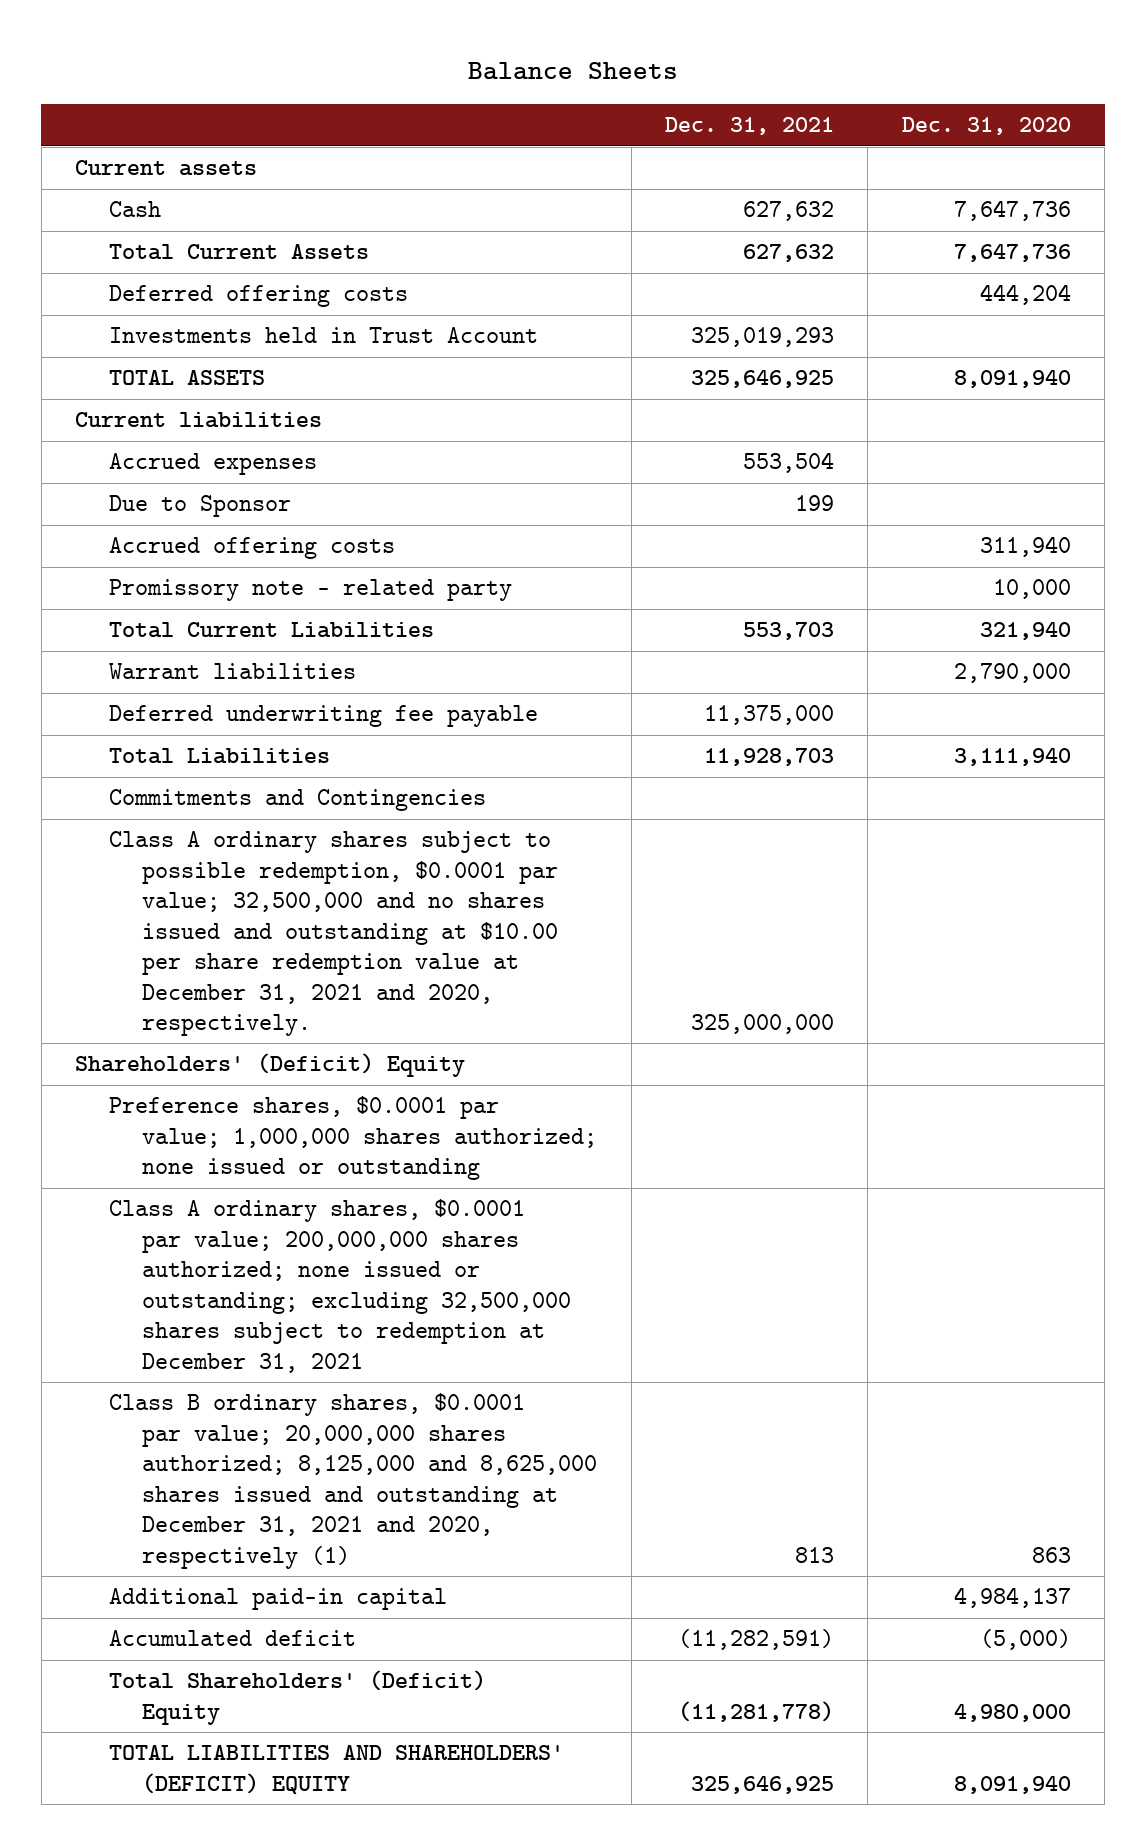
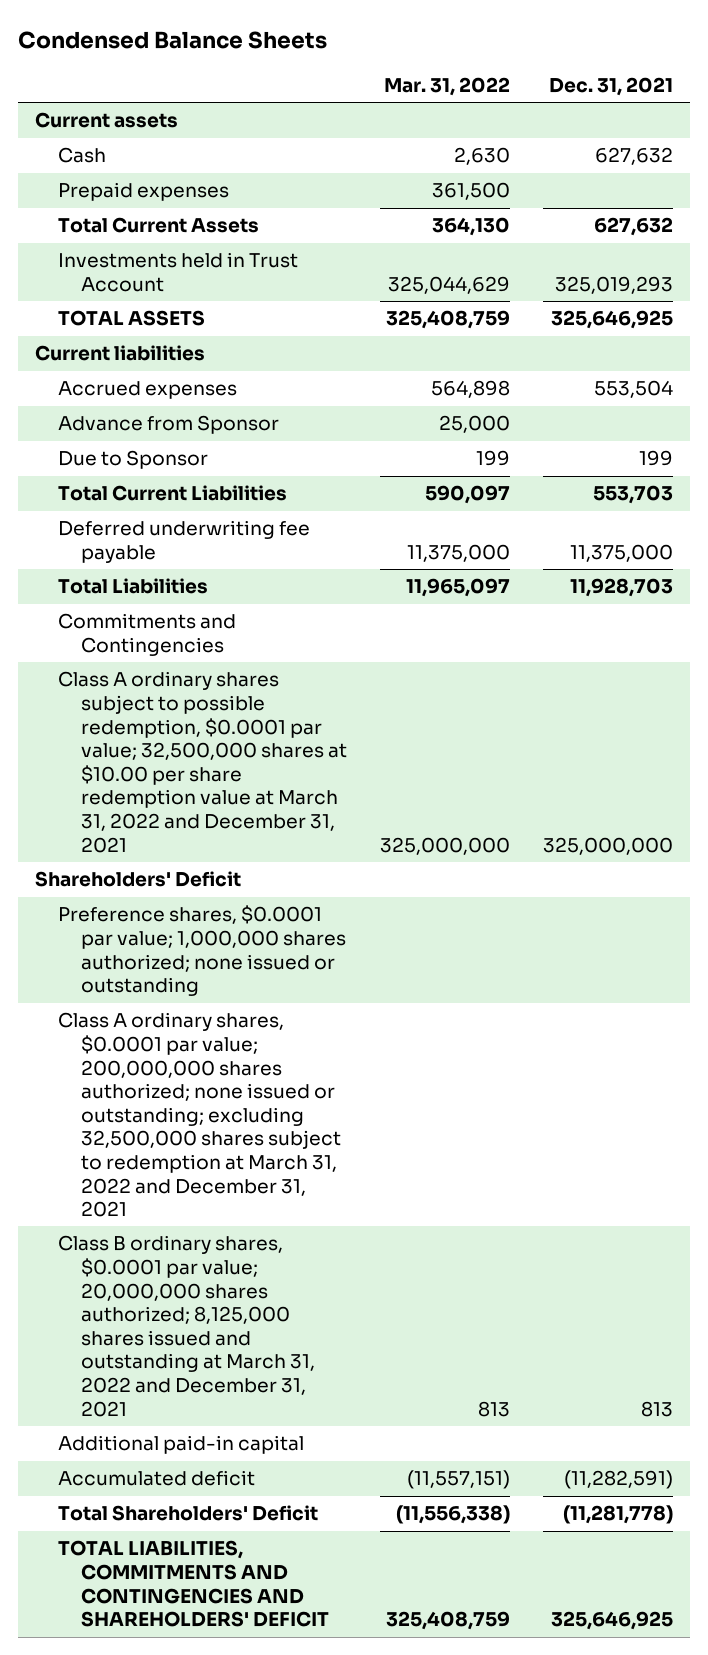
[467,62,678,81] Balance Sheets -> [18,31,328,50] Condensed Balance Sheets
[901,117,1071,136] Dec. 31, 2020 -> none
none -> [384,76,511,96] Mar. 31, 2022
none -> [57,182,229,202] Prepaid expenses
[108,285,408,308] Deferred offering costs -> none
none -> [57,415,279,435] Advance from Sponsor
[108,537,395,560] Accrued offering costs -> none
[108,579,512,602] Promissory note - related party -> none
[108,663,356,680] Warrant liabilities -> none
[108,831,559,1037] Class A ordinary shares subject to possible redemption, $0.0001 par value; 32,500,000 and no shares issued and outstanding at $10.00 per share redemption value at December 31, 2021 and 2020, respectively. -> [57,671,348,853] Class A ordinary shares subject to possible redemption, $0.0001 par value; 32,500,000 shares at $10.00 per share redemption value at March 31, 2022 and December 31, 2021
[75,1053,466,1078] Shareholders' (Deficit) Equity -> [34,871,241,888] Shareholders' Deficit
[108,1199,572,1373] Class A ordinary shares, $0.0001 par value; 200,000,000 shares authorized; none issued or outstanding; excluding 32,500,000 shares subject to redemption at December 31, 2021 -> [57,1012,342,1218] Class A ordinary shares, $0.0001 par value; 200,000,000 shares authorized; none issued or outstanding; excluding 32,500,000 shares subject to redemption at March 31, 2022 and December 31, 2021
[108,1393,598,1569] Class B ordinary shares, $0.0001 par value; 20,000,000 shares authorized; 8,125,000 and 8,625,000 shares issued and outstanding at December 31, 2021 and 2020, respectively (1) -> [57,1235,316,1417] Class B ordinary shares, $0.0001 par value; 20,000,000 shares authorized; 8,125,000 shares issued and outstanding at March 31, 2022 and December 31, 2021
[108,1670,486,1725] Total Shareholders' (Deficit) Equity -> [57,1505,318,1522] Total Shareholders' Deficit
[108,1745,564,1794] TOTAL LIABILITIES AND SHAREHOLDERS' (DEFICIT) EQUITY -> [57,1540,330,1628] TOTAL LIABILITIES, COMMITMENTS AND CONTINGENCIES AND SHAREHOLDERS' DEFICIT

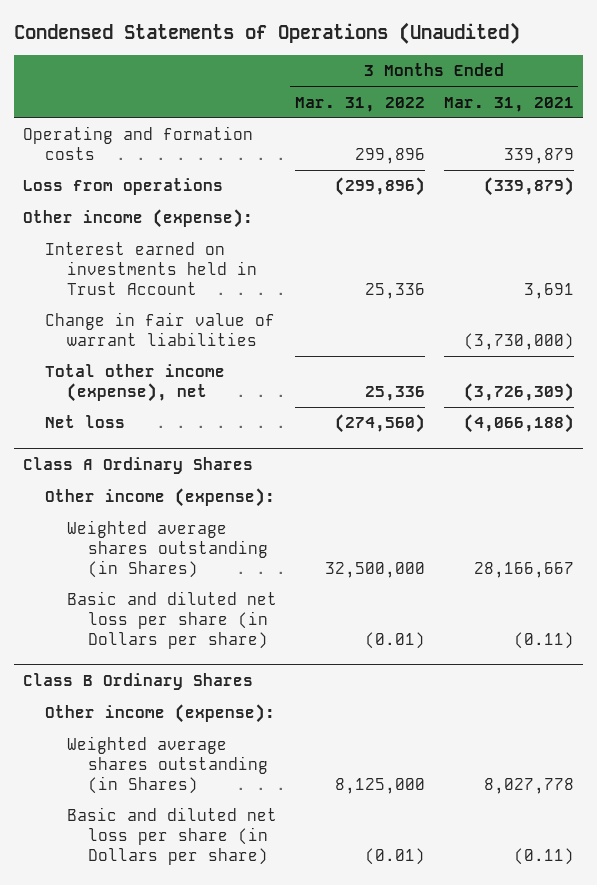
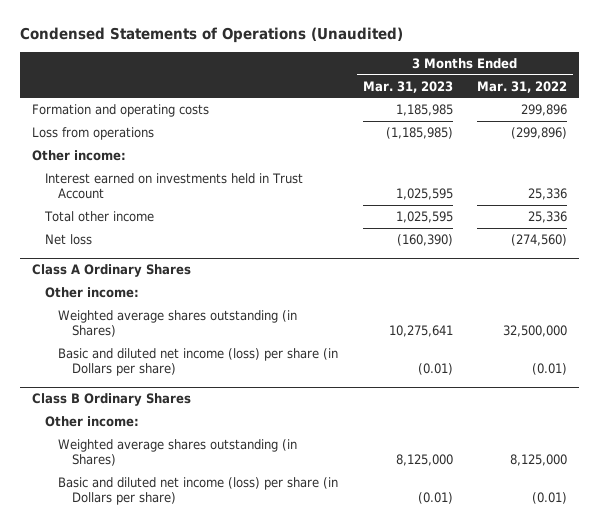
[443,96,574,112] Mar. 31, 2021 -> none
none -> [362,80,453,93] Mar. 31, 2023
[23,126,254,161] Operating and formation costs -> [32,103,210,117] Formation and operating costs
[23,209,254,229] Other income (expense): -> [32,149,127,161] Other income:
[44,312,275,347] Change in fair value of warrant liabilities -> none
[44,364,225,403] Total other income (expense), net -> [44,210,155,222] Total other income
[44,488,275,508] Other income (expense): -> [45,286,140,298] Other income:
[66,591,277,649] Basic and diluted net loss per share (in Dollars per share) -> [58,347,339,377] Basic and diluted net income (loss) per share (in Dollars per share)
[44,704,275,724] Other income (expense): -> [45,415,140,427] Other income:
[66,807,277,865] Basic and diluted net loss per share (in Dollars per share) -> [58,476,339,506] Basic and diluted net income (loss) per share (in Dollars per share)

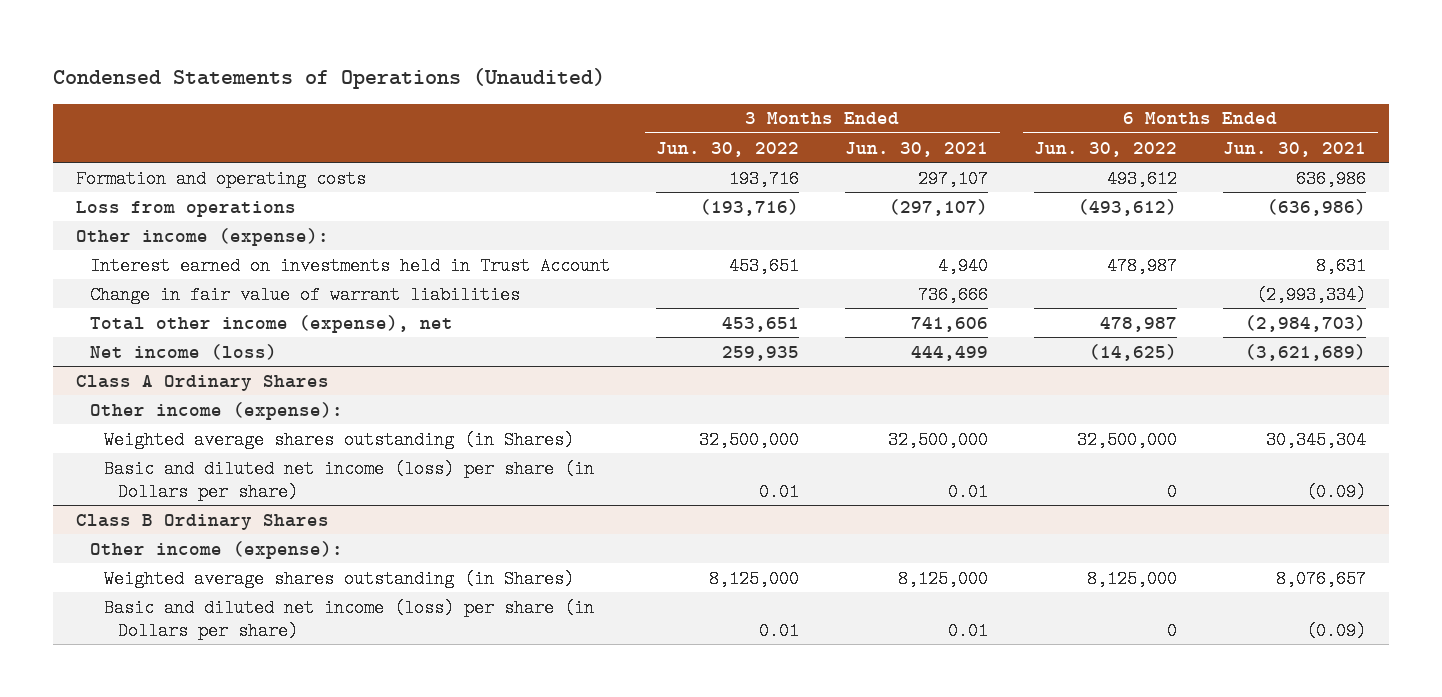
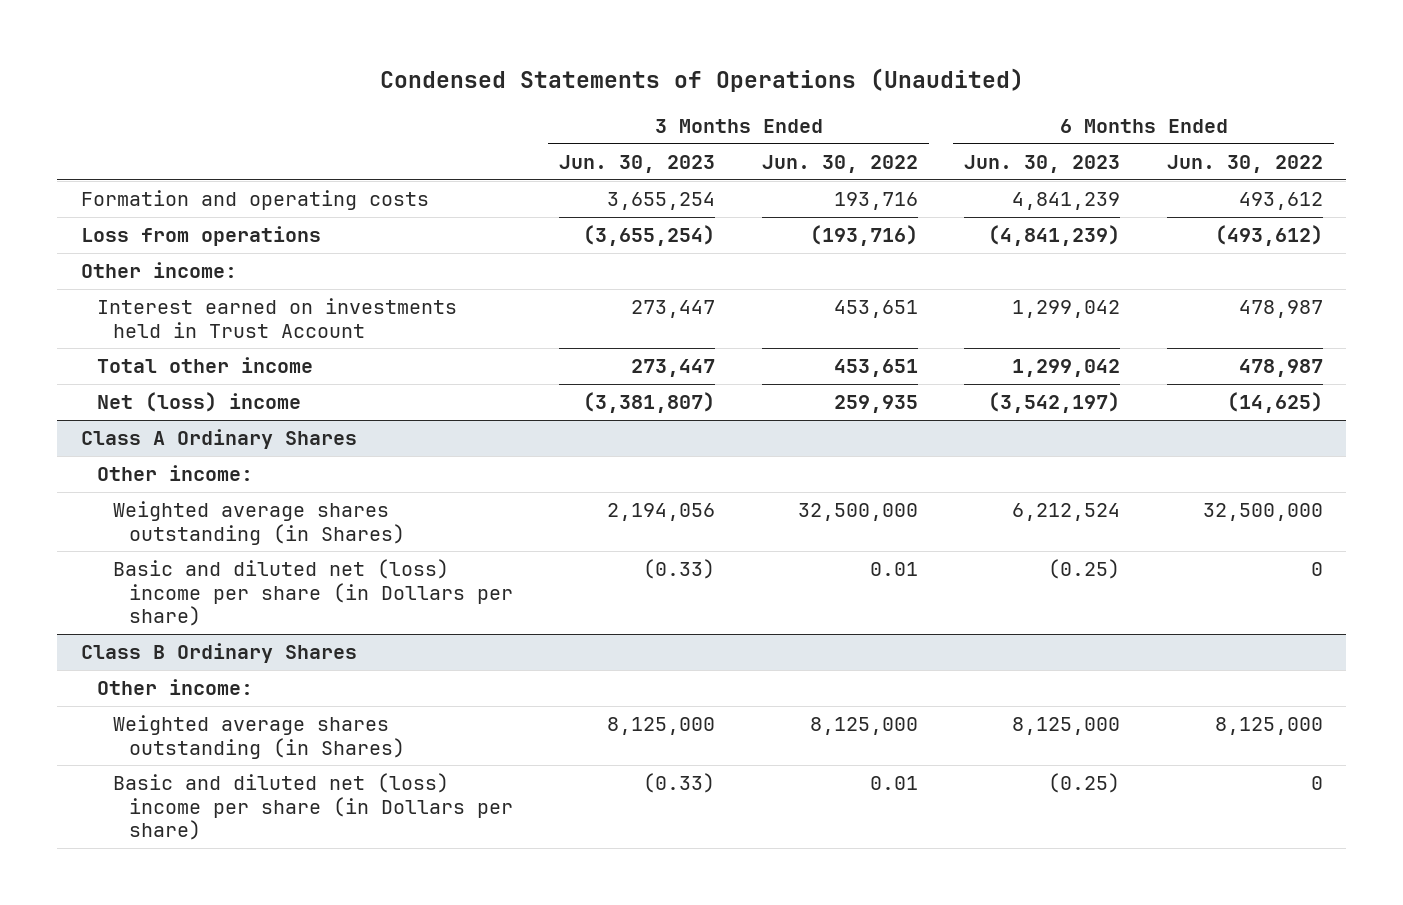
[845,141,989,157] Jun. 30, 2021 -> none
[1223,141,1367,157] Jun. 30, 2021 -> none
none -> [559,154,716,173] Jun. 30, 2023
none -> [964,154,1121,173] Jun. 30, 2023
[76,227,330,246] Other income (expense): -> [80,262,237,279] Other income:
[90,285,521,304] Change in fair value of warrant liabilities -> none
[90,314,454,333] Total other income (expense), net -> [96,357,313,374] Total other income
[90,343,278,360] Net income (loss) -> [96,392,301,413] Net (loss) income
[90,401,344,420] Other income (expense): -> [96,465,253,482] Other income:
[104,459,595,501] Basic and diluted net income (loss) per share (in Dollars per share) -> [112,559,513,627] Basic and diluted net (loss) income per share (in Dollars per share)
[90,540,344,559] Other income (expense): -> [96,679,253,696] Other income:
[104,598,595,640] Basic and diluted net income (loss) per share (in Dollars per share) -> [112,773,513,841] Basic and diluted net (loss) income per share (in Dollars per share)

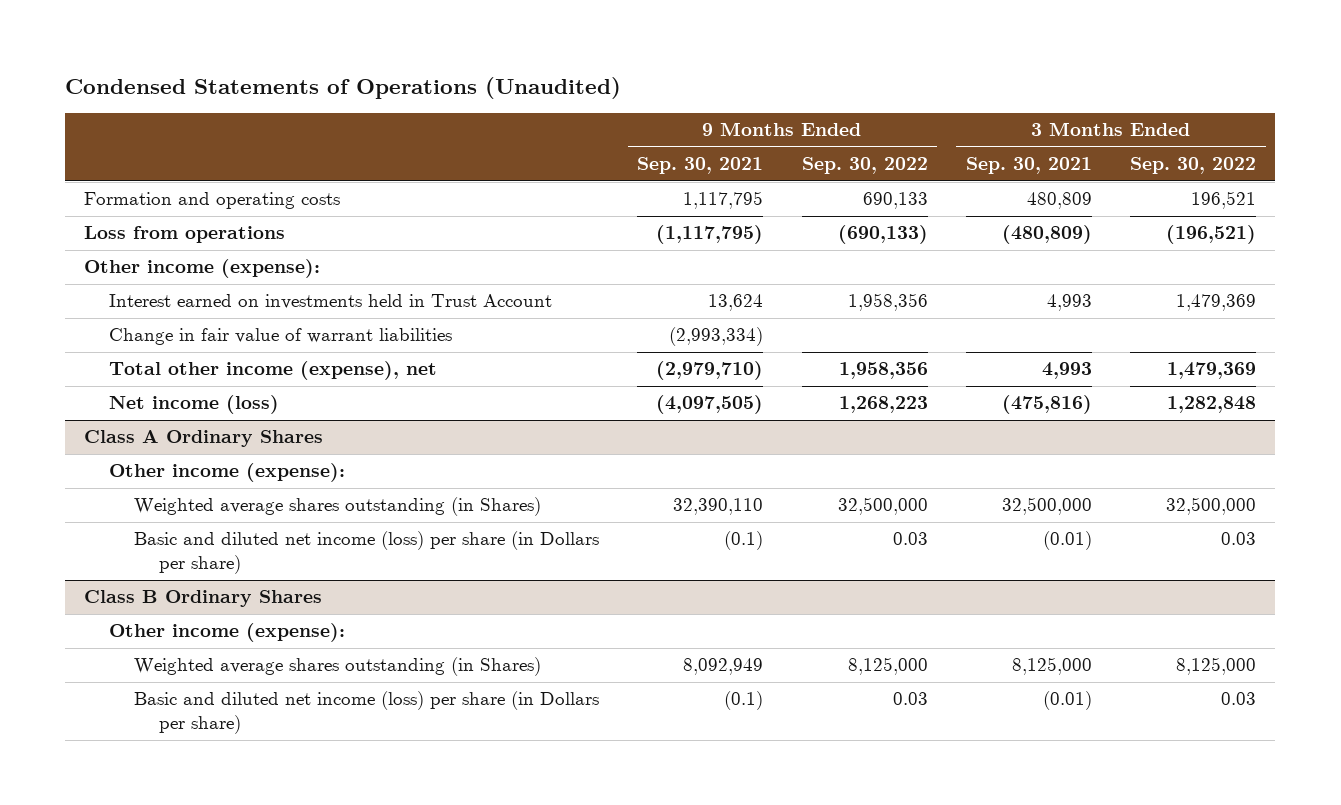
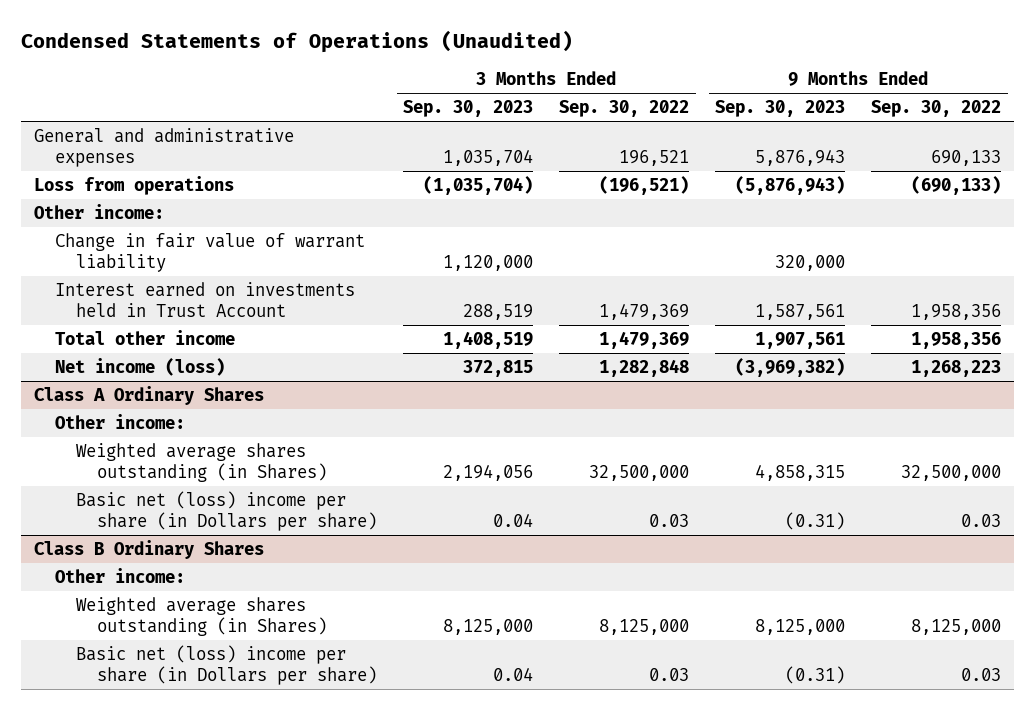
[637,157,764,175] Sep. 30, 2021 -> none
[965,157,1092,175] Sep. 30, 2021 -> none
none -> [403,99,534,117] Sep. 30, 2023
none -> [715,99,846,117] Sep. 30, 2023
[84,192,341,210] Formation and operating costs -> [34,127,295,168] General and administrative expenses
[84,259,321,279] Other income (expense): -> [34,203,165,219] Other income:
none -> [55,232,366,273] Change in fair value of warrant liability
[109,328,453,346] Change in fair value of warrant liabilities -> none
[109,361,438,381] Total other income (expense), net -> [55,329,236,345] Total other income
[109,463,346,483] Other income (expense): -> [55,413,186,429] Other income:
[134,531,600,575] Basic and diluted net income (loss) per share (in Dollars per share) -> [76,490,378,532] Basic net (loss) income per share (in Dollars per share)
[109,623,346,643] Other income (expense): -> [55,567,186,583] Other income:
[134,691,600,735] Basic and diluted net income (loss) per share (in Dollars per share) -> [76,644,378,686] Basic net (loss) income per share (in Dollars per share)

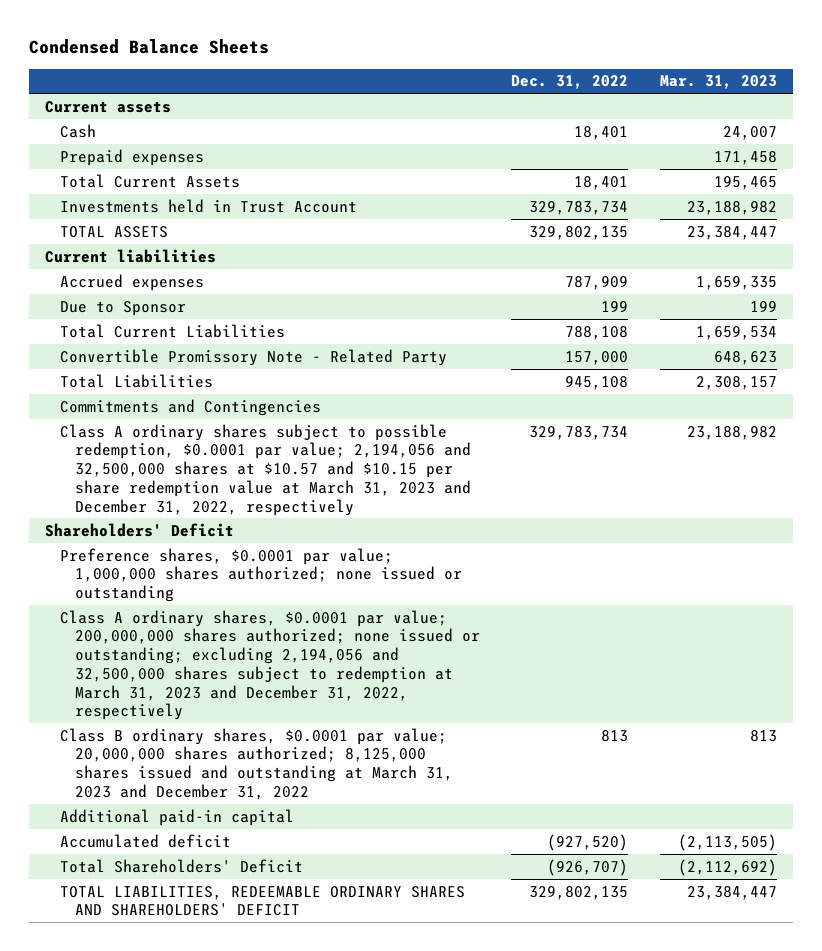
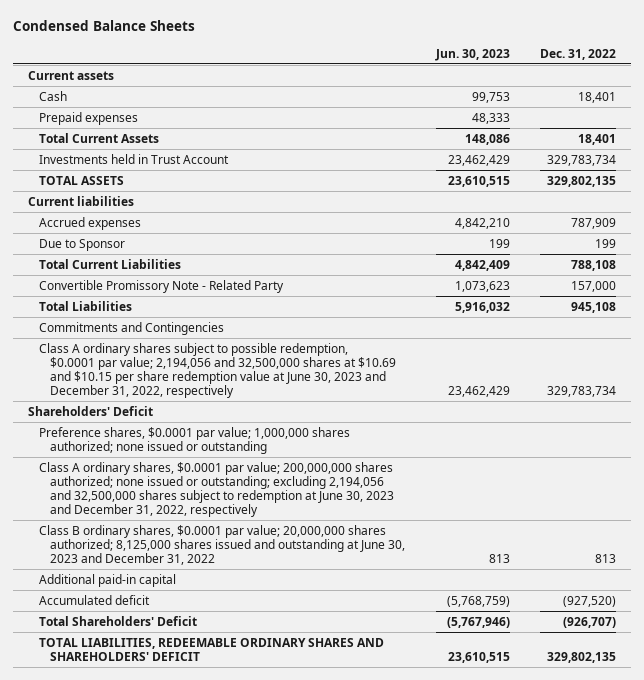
[660,75,778,90] Mar. 31, 2023 -> none
none -> [434,48,510,61] Jun. 30, 2023
[59,423,471,516] Class A ordinary shares subject to possible redemption, $0.0001 par value; 2,194,056 and 32,500,000 shares at $10.57 and $10.15 per share redemption value at March 31, 2023 and December 31, 2022, respectively -> [39,342,397,398] Class A ordinary shares subject to possible redemption, $0.0001 par value; 2,194,056 and 32,500,000 shares at $10.69 and $10.15 per share redemption value at June 30, 2023 and December 31, 2022, respectively
[59,609,480,721] Class A ordinary shares, $0.0001 par value; 200,000,000 shares authorized; none issued or outstanding; excluding 2,194,056 and 32,500,000 shares subject to redemption at March 31, 2023 and December 31, 2022, respectively -> [39,461,395,517] Class A ordinary shares, $0.0001 par value; 200,000,000 shares authorized; none issued or outstanding; excluding 2,194,056 and 32,500,000 shares subject to redemption at June 30, 2023 and December 31, 2022, respectively
[59,727,453,800] Class B ordinary shares, $0.0001 par value; 20,000,000 shares authorized; 8,125,000 shares issued and outstanding at March 31, 2023 and December 31, 2022 -> [39,524,406,565] Class B ordinary shares, $0.0001 par value; 20,000,000 shares authorized; 8,125,000 shares issued and outstanding at June 30, 2023 and December 31, 2022

